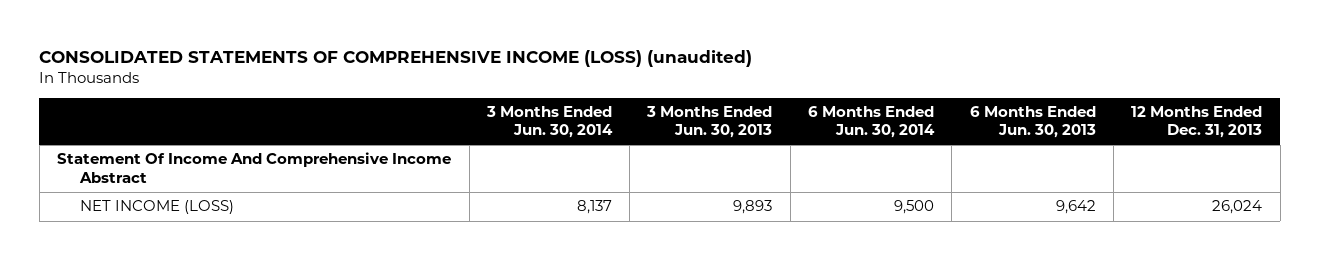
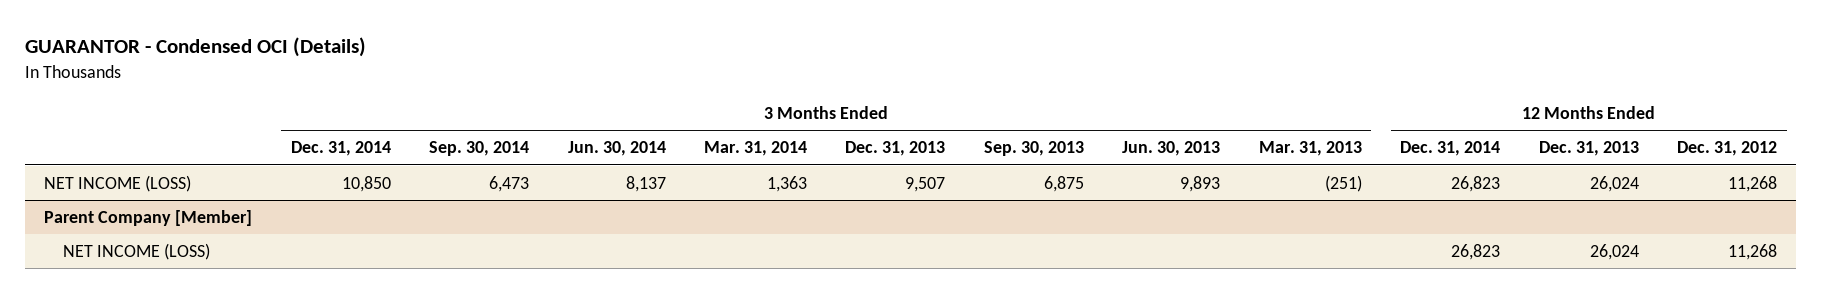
[39,49,753,67] CONSOLIDATED STATEMENTS OF COMPREHENSIVE INCOME (LOSS) (unaudited) -> [25,37,367,58] GUARANTOR - Condensed OCI (Details)
[808,105,936,139] 6 Months Ended Jun. 30, 2014 -> none
[969,105,1096,139] 6 Months Ended Jun. 30, 2013 -> none
none -> [290,141,391,157] Dec. 31, 2014
none -> [429,141,530,157] Sep. 30, 2014
none -> [704,141,808,157] Mar. 31, 2014
none -> [845,141,946,157] Dec. 31, 2013
none -> [983,141,1084,157] Sep. 30, 2013
none -> [1258,141,1362,157] Mar. 31, 2013
none -> [1400,141,1501,157] Dec. 31, 2014
none -> [1677,141,1778,157] Dec. 31, 2012
[57,152,452,183] Statement Of Income And Comprehensive Income Abstract -> none
none -> [44,210,253,227] Parent Company [Member]
none -> [63,243,211,261] NET INCOME (LOSS)

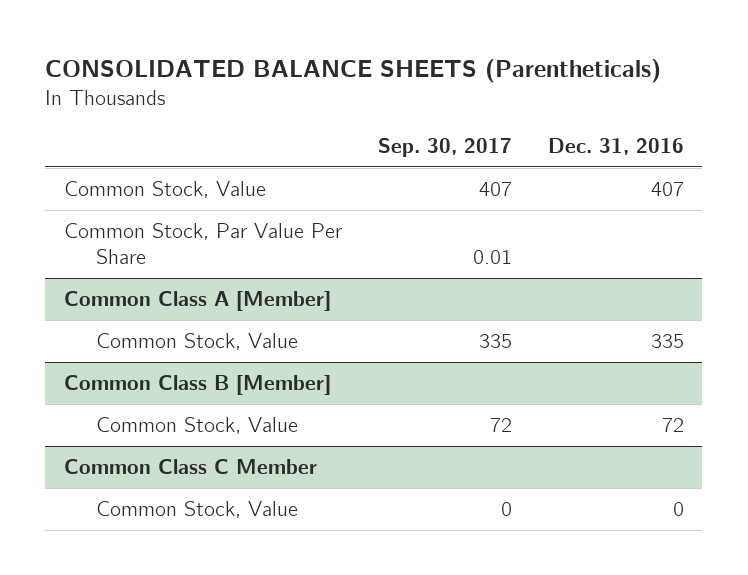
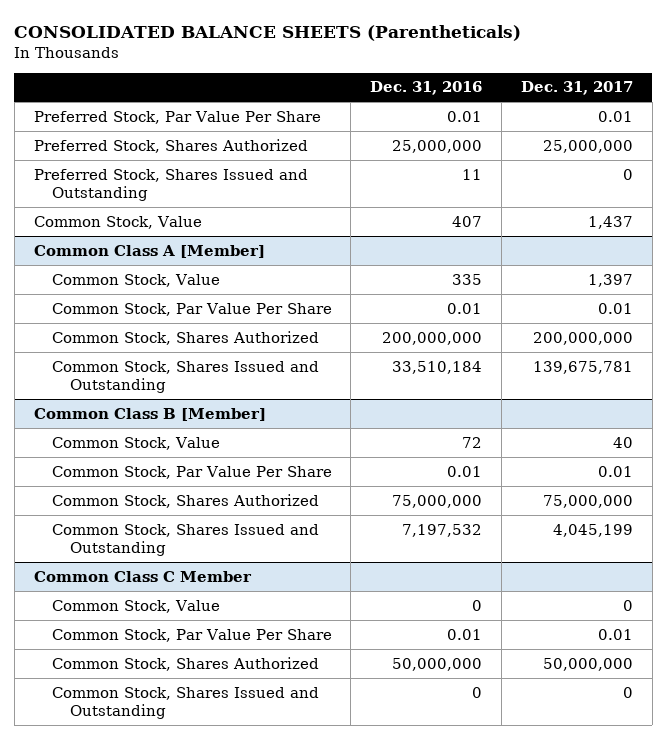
[377,137,512,157] Sep. 30, 2017 -> none
none -> [520,81,633,96] Dec. 31, 2017
none -> [33,110,321,124] Preferred Stock, Par Value Per Share
none -> [33,138,308,153] Preferred Stock, Shares Authorized
none -> [33,168,308,201] Preferred Stock, Shares Issued and Outstanding
[63,222,342,265] Common Stock, Par Value Per Share -> none
none -> [51,302,332,316] Common Stock, Par Value Per Share
none -> [51,330,319,345] Common Stock, Shares Authorized
none -> [51,360,319,393] Common Stock, Shares Issued and Outstanding
none -> [51,465,332,479] Common Stock, Par Value Per Share
none -> [51,493,319,508] Common Stock, Shares Authorized
none -> [51,523,319,556] Common Stock, Shares Issued and Outstanding
none -> [51,628,332,642] Common Stock, Par Value Per Share
none -> [51,656,319,671] Common Stock, Shares Authorized
none -> [51,686,319,719] Common Stock, Shares Issued and Outstanding

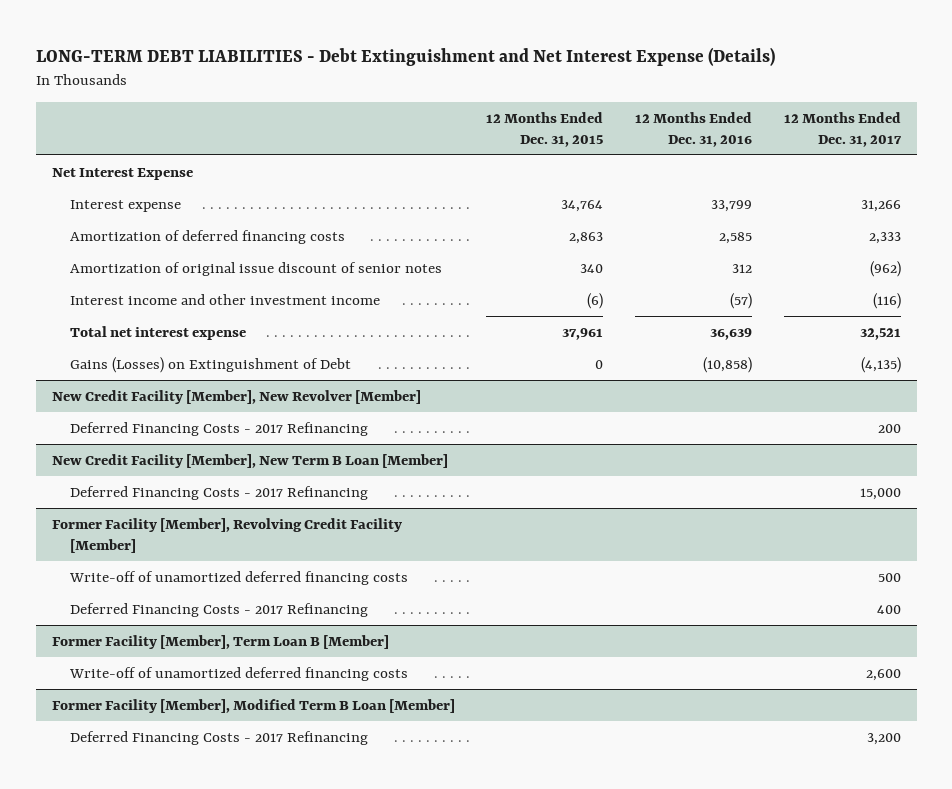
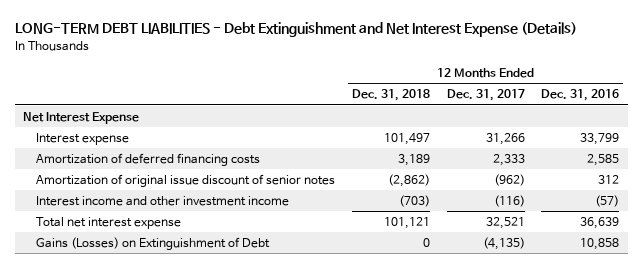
[486,111,604,147] 12 Months Ended Dec. 31, 2015 -> none
none -> [351,89,430,102] Dec. 31, 2018
[51,389,421,404] New Credit Facility [Member], New Revolver [Member] -> none
[69,421,368,436] Deferred Financing Costs - 2017 Refinancing -> none
[51,453,448,468] New Credit Facility [Member], New Term B Loan [Member] -> none
[69,485,368,500] Deferred Financing Costs - 2017 Refinancing -> none
[51,517,402,553] Former Facility [Member], Revolving Credit Facility [Member] -> none
[68,570,408,585] Write-off of unamortized deferred financing costs -> none
[69,602,368,617] Deferred Financing Costs - 2017 Refinancing -> none
[51,634,389,649] Former Facility [Member], Term Loan B [Member] -> none
[68,666,408,681] Write-off of unamortized deferred financing costs -> none
[51,698,455,713] Former Facility [Member], Modified Term B Loan [Member] -> none
[69,730,368,745] Deferred Financing Costs - 2017 Refinancing -> none
[702,356,752,373] (10,858) -> [580,238,620,251] 10,858

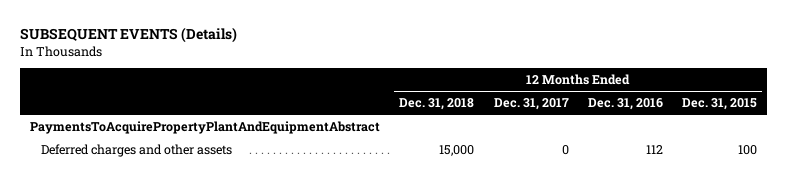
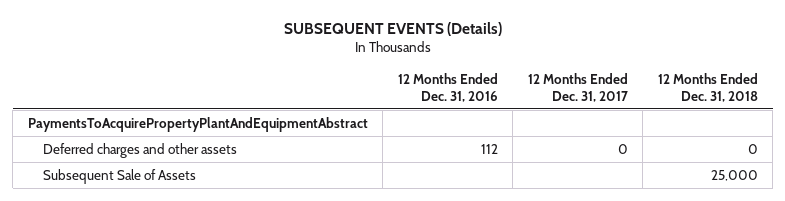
[682,98,758,111] Dec. 31, 2015 -> none
[439,144,475,156] 15,000 -> [747,143,758,154] 0
none -> [43,168,197,184] Subsequent Sale of Assets

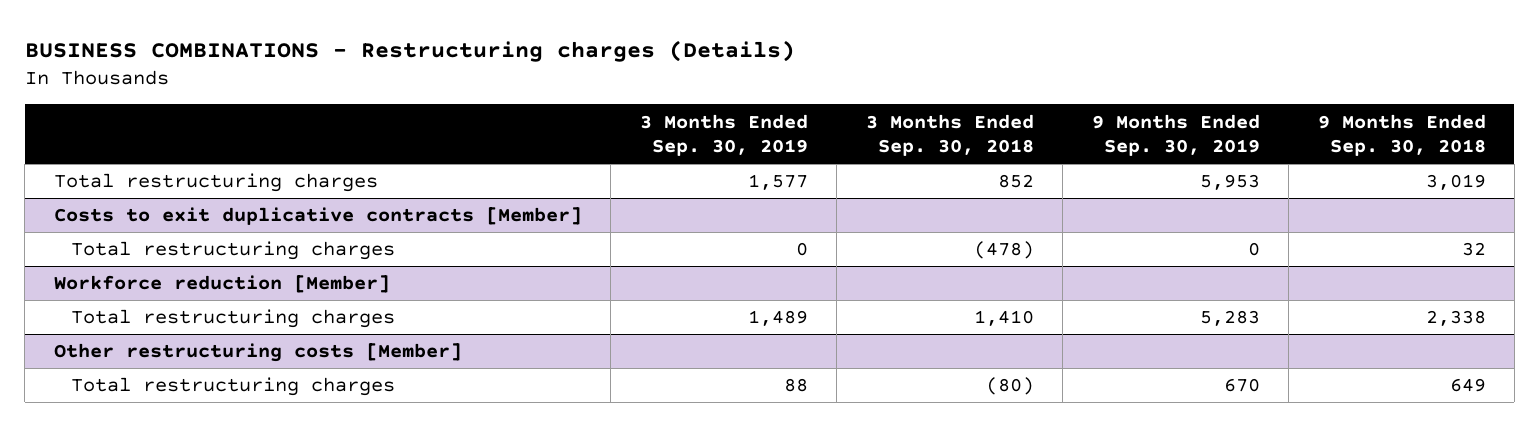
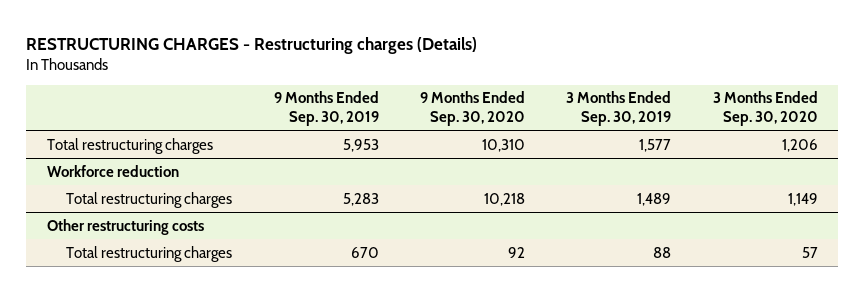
[24,39,795,62] BUSINESS COMBINATIONS - Restructuring charges (Details) -> [26,36,478,54] RESTRUCTURING CHARGES - Restructuring charges (Details)
[865,113,1034,157] 3 Months Ended Sep. 30, 2018 -> none
[1317,113,1486,157] 9 Months Ended Sep. 30, 2018 -> none
none -> [420,91,526,127] 9 Months Ended Sep. 30, 2020
none -> [712,91,818,127] 3 Months Ended Sep. 30, 2020
[53,207,582,226] Costs to exit duplicative contracts [Member] -> none
[70,241,395,261] Total restructuring charges -> none
[53,275,390,294] Workforce reduction [Member] -> [47,164,180,177] Workforce reduction
[53,343,462,363] Other restructuring costs [Member] -> [47,218,205,235] Other restructuring costs

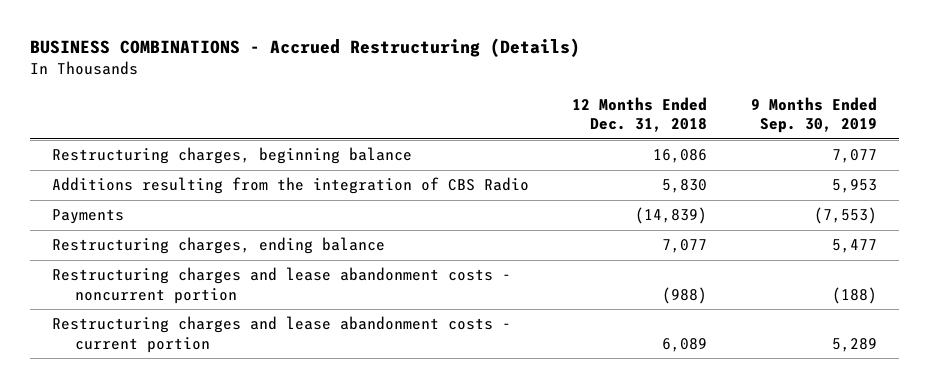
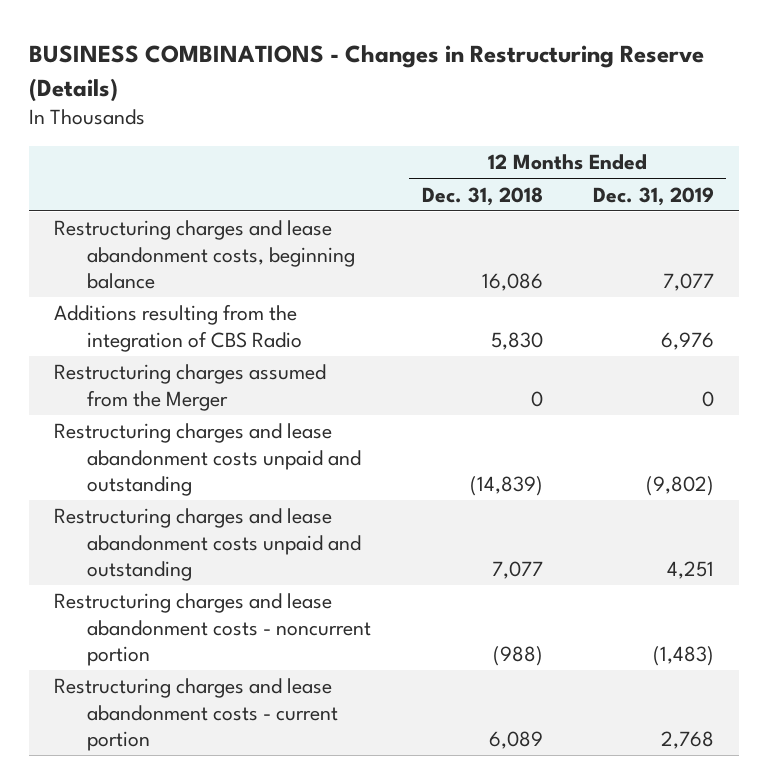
[29,38,580,58] BUSINESS COMBINATIONS - Accrued Restructuring (Details) -> [28,45,704,102] BUSINESS COMBINATIONS - Changes in Restructuring Reserve (Details)
[751,96,878,134] 9 Months Ended Sep. 30, 2019 -> none
none -> [592,186,714,206] Dec. 31, 2019
[51,147,412,165] Restructuring charges, beginning balance -> [54,220,356,289] Restructuring charges and lease abandonment costs, beginning balance
none -> [54,364,327,411] Restructuring charges assumed from the Merger
[51,209,124,225] Payments -> [54,423,362,496] Restructuring charges and lease abandonment costs unpaid and outstanding
[51,237,385,255] Restructuring charges, ending balance -> [54,508,362,581] Restructuring charges and lease abandonment costs unpaid and outstanding

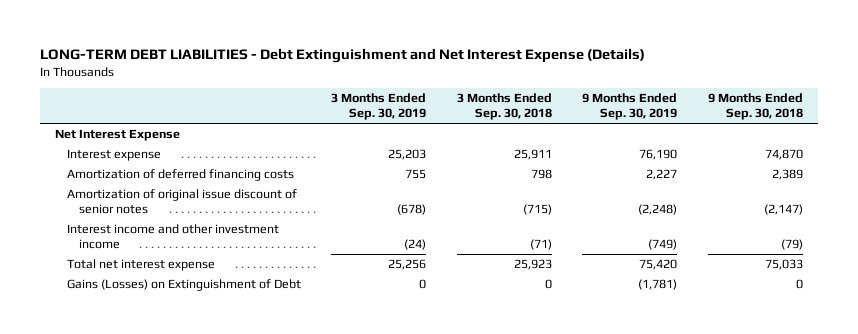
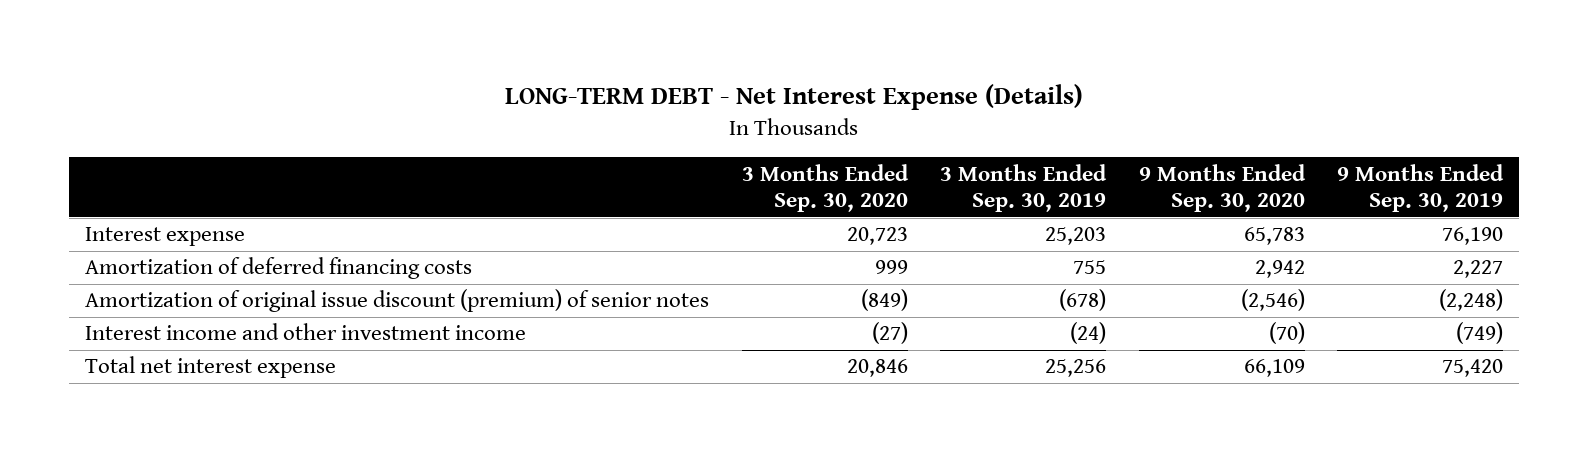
[39,47,645,63] LONG-TERM DEBT LIABILITIES - Debt Extinguishment and Net Interest Expense (Details) -> [505,84,1084,111] LONG-TERM DEBT - Net Interest Expense (Details)
[456,93,552,120] 3 Months Ended Sep. 30, 2018 -> none
[707,93,803,120] 9 Months Ended Sep. 30, 2018 -> none
none -> [741,163,909,213] 3 Months Ended Sep. 30, 2020
none -> [1138,163,1306,213] 9 Months Ended Sep. 30, 2020
[54,129,180,142] Net Interest Expense -> none
[66,189,297,214] Amortization of original issue discount of senior notes -> [85,289,710,313] Amortization of original issue discount (premium) of senior notes
[66,279,301,292] Gains (Losses) on Extinguishment of Debt -> none

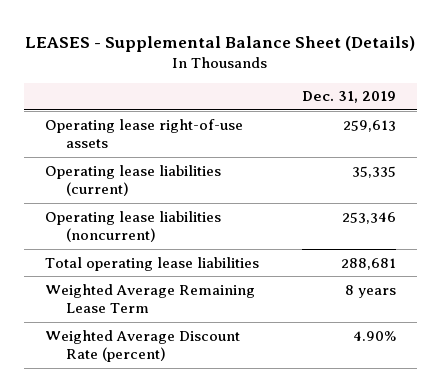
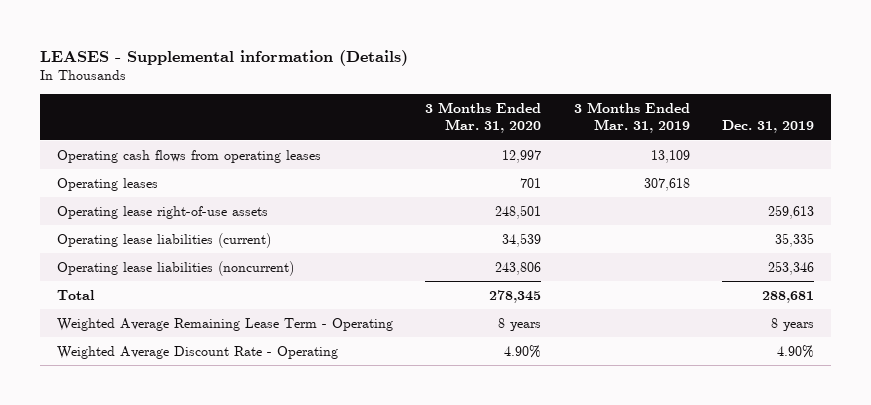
[25,35,416,52] LEASES - Supplemental Balance Sheet (Details) -> [40,49,409,66] LEASES - Supplemental information (Details)
none -> [425,101,542,134] 3 Months Ended Mar. 31, 2020
none -> [573,101,690,134] 3 Months Ended Mar. 31, 2019
none -> [56,149,321,163] Operating cash flows from operating leases
none -> [56,177,158,191] Operating leases
[45,256,260,271] Total operating lease liabilities -> [56,289,95,300] Total
[45,283,256,314] Weighted Average Remaining Lease Term -> [56,317,393,331] Weighted Average Remaining Lease Term - Operating
[45,329,241,363] Weighted Average Discount Rate (percent) -> [56,345,338,359] Weighted Average Discount Rate - Operating

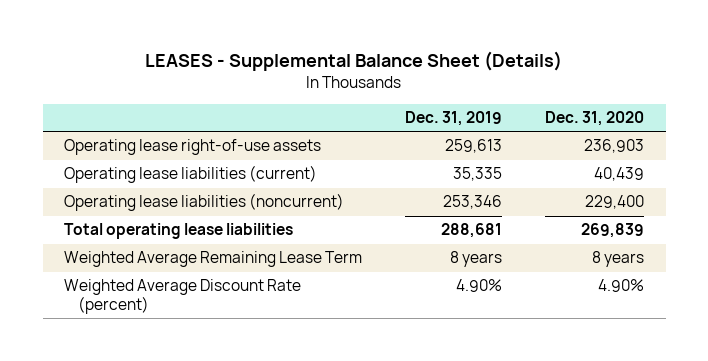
[40,49,409,66] LEASES - Supplemental information (Details) -> [145,50,563,71] LEASES - Supplemental Balance Sheet (Details)
[425,101,542,134] 3 Months Ended Mar. 31, 2020 -> none
[573,101,690,134] 3 Months Ended Mar. 31, 2019 -> none
none -> [545,111,645,127] Dec. 31, 2020
[56,149,321,163] Operating cash flows from operating leases -> none
[56,177,158,191] Operating leases -> none
[56,289,95,300] Total -> [64,223,294,240] Total operating lease liabilities
[56,317,393,331] Weighted Average Remaining Lease Term - Operating -> [64,251,363,268] Weighted Average Remaining Lease Term
[56,345,338,359] Weighted Average Discount Rate - Operating -> [64,279,302,314] Weighted Average Discount Rate (percent)

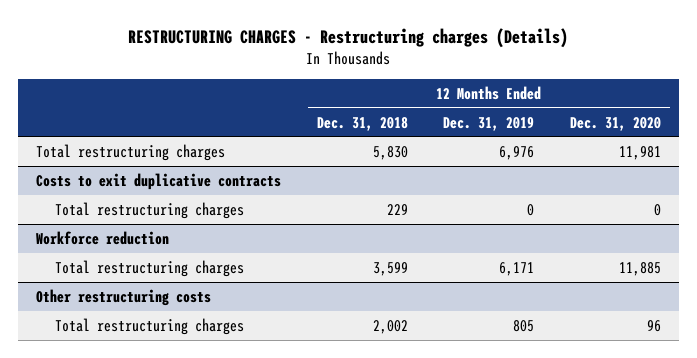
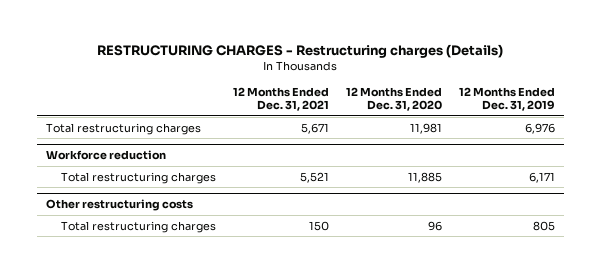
[316,116,408,131] Dec. 31, 2018 -> none
none -> [233,86,330,111] 12 Months Ended Dec. 31, 2021
[35,172,281,190] Costs to exit duplicative contracts -> none
[55,201,245,219] Total restructuring charges -> none

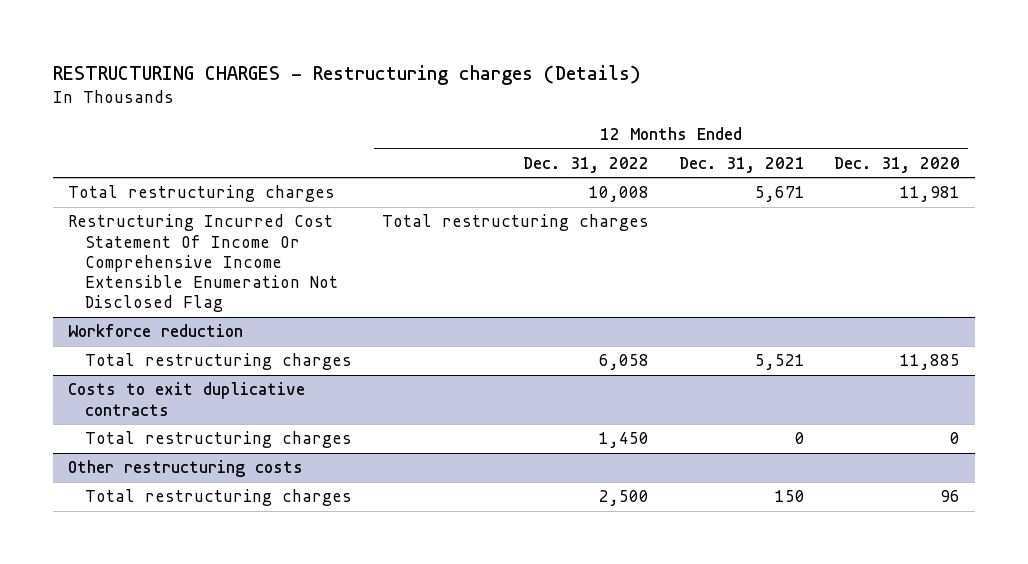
[459,86,556,111] 12 Months Ended Dec. 31, 2019 -> none
none -> [522,156,649,173] Dec. 31, 2022
none -> [67,214,338,313] Restructuring Incurred Cost Statement Of Income Or Comprehensive Income Extensible Enumeration Not Disclosed Flag
none -> [67,382,305,416] Costs to exit duplicative contracts
none -> [84,431,352,449] Total restructuring charges

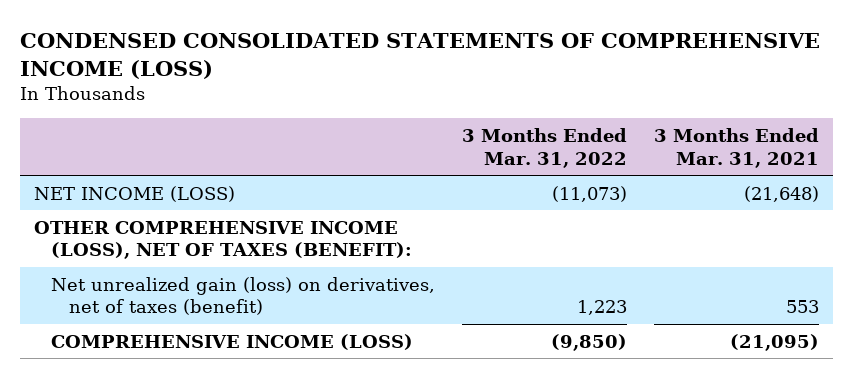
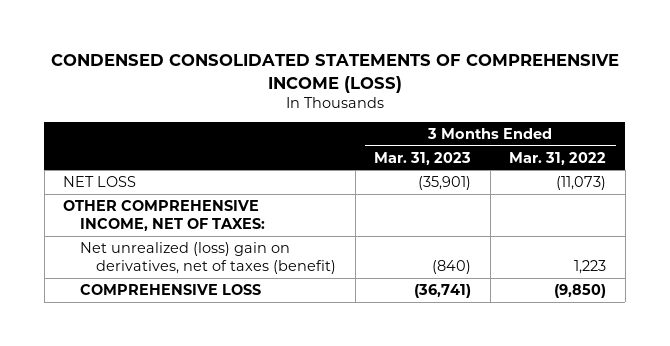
[654,128,820,168] 3 Months Ended Mar. 31, 2021 -> none
none -> [374,151,472,165] Mar. 31, 2023
[33,185,235,202] NET INCOME (LOSS) -> [63,175,137,187] NET LOSS
[33,220,413,260] OTHER COMPREHENSIVE INCOME (LOSS), NET OF TAXES (BENEFIT): -> [63,199,265,232] OTHER COMPREHENSIVE INCOME, NET OF TAXES:
[51,276,436,316] Net unrealized gain (loss) on derivatives, net of taxes (benefit) -> [79,241,337,275] Net unrealized (loss) gain on derivatives, net of taxes (benefit)
[51,333,414,350] COMPREHENSIVE INCOME (LOSS) -> [79,283,261,295] COMPREHENSIVE LOSS

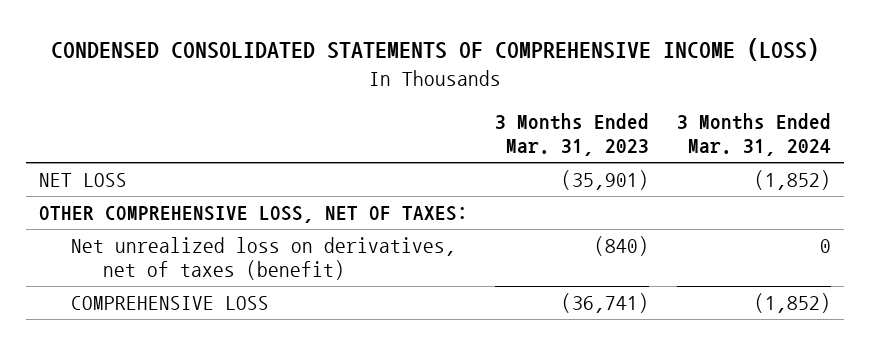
[509,151,607,165] Mar. 31, 2022 -> none
none -> [676,113,831,157] 3 Months Ended Mar. 31, 2024
[63,199,265,232] OTHER COMPREHENSIVE INCOME, NET OF TAXES: -> [39,206,469,224] OTHER COMPREHENSIVE LOSS, NET OF TAXES:
[79,241,337,275] Net unrealized (loss) gain on derivatives, net of taxes (benefit) -> [71,237,457,281] Net unrealized loss on derivatives, net of taxes (benefit)

